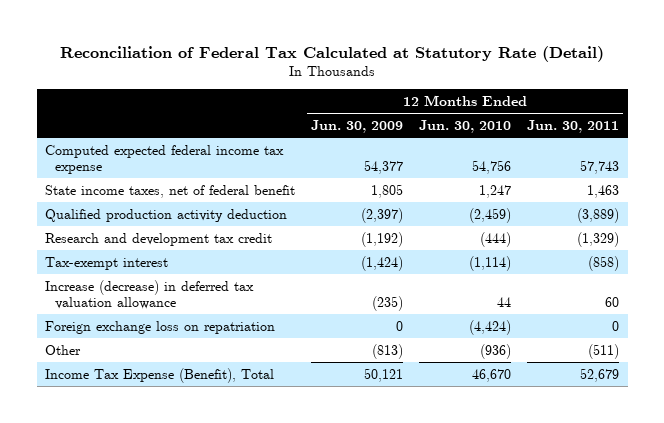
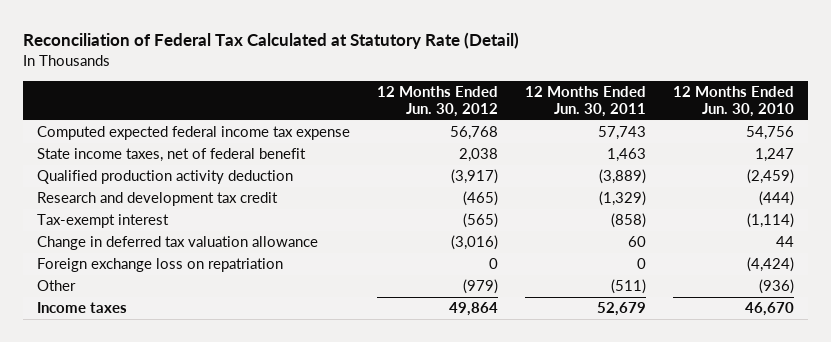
[311,119,404,133] Jun. 30, 2009 -> none
none -> [377,86,499,118] 12 Months Ended Jun. 30, 2012
[44,279,254,309] Increase (decrease) in deferred tax valuation allowance -> [37,236,319,251] Change in deferred tax valuation allowance
[44,367,274,383] Income Tax Expense (Benefit), Total -> [37,302,128,314] Income taxes

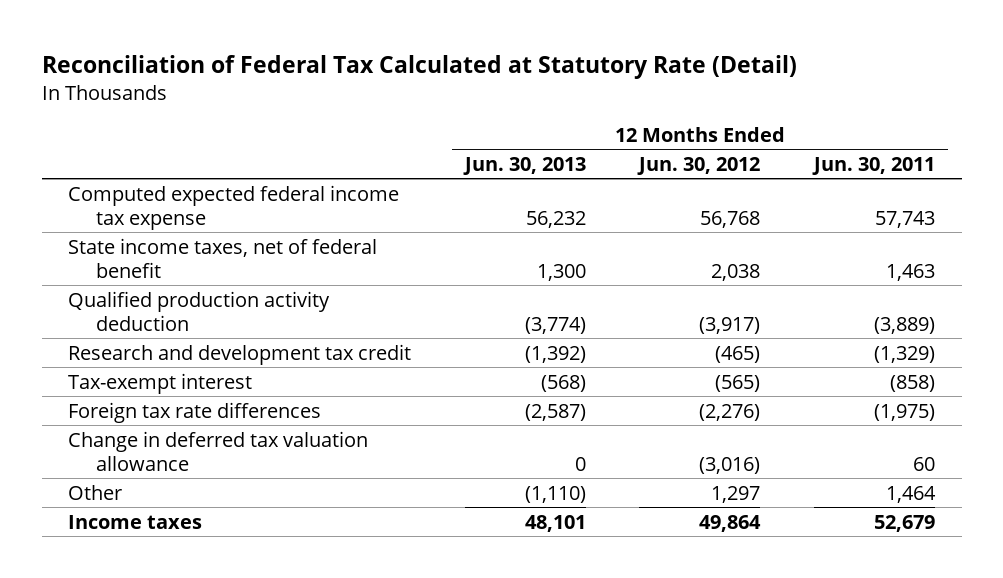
[673,86,795,118] 12 Months Ended Jun. 30, 2010 -> none
none -> [462,156,586,175] Jun. 30, 2013
none -> [68,401,322,423] Foreign tax rate differences
[37,258,284,273] Foreign exchange loss on repatriation -> none
[463,279,499,295] (979) -> [711,485,761,503] 1,297
[611,279,647,295] (511) -> [885,485,936,503] 1,464

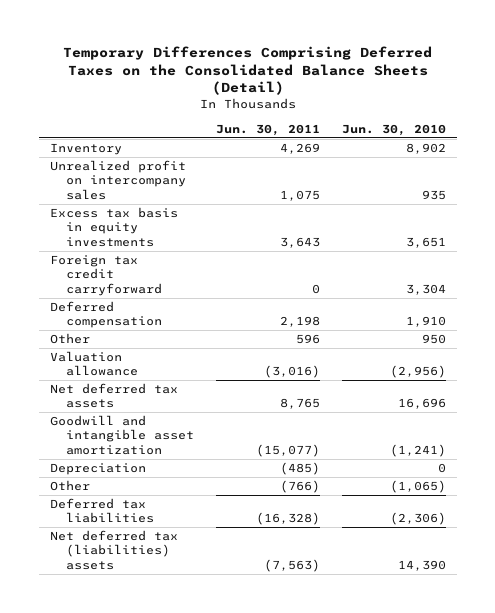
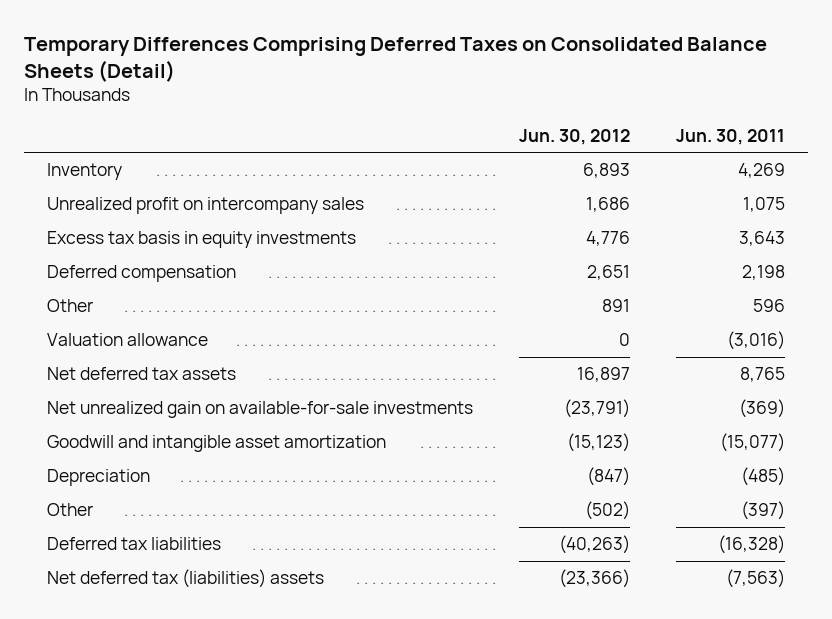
[62,45,432,96] Temporary Differences Comprising Deferred Taxes on the Consolidated Balance Sheets (Detail) -> [24,37,768,82] Temporary Differences Comprising Deferred Taxes on Consolidated Balance Sheets (Detail)
[341,123,446,136] Jun. 30, 2010 -> none
none -> [519,128,631,145] Jun. 30, 2012
[49,255,162,296] Foreign tax credit carryforward -> none
none -> [47,401,474,419] Net unrealized gain on available-for-sale investments
[279,480,320,494] (766) -> [741,501,786,521] (397)

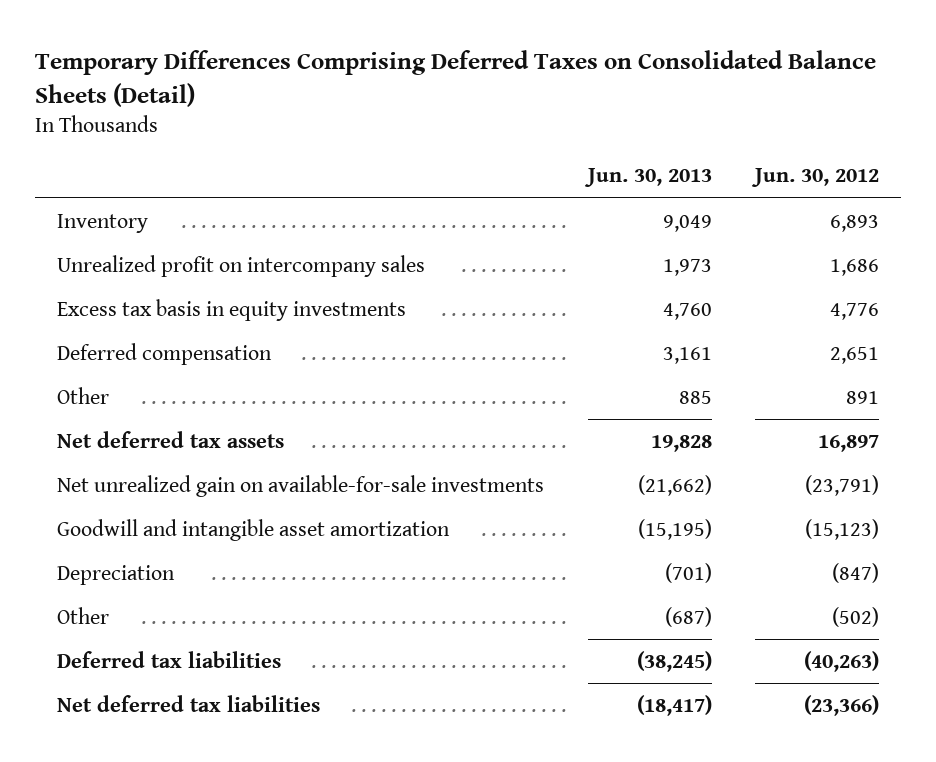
[676,128,786,145] Jun. 30, 2011 -> none
none -> [583,168,712,188] Jun. 30, 2013
[47,333,209,347] Valuation allowance -> none
[47,569,325,589] Net deferred tax (liabilities) assets -> [57,694,321,712] Net deferred tax liabilities

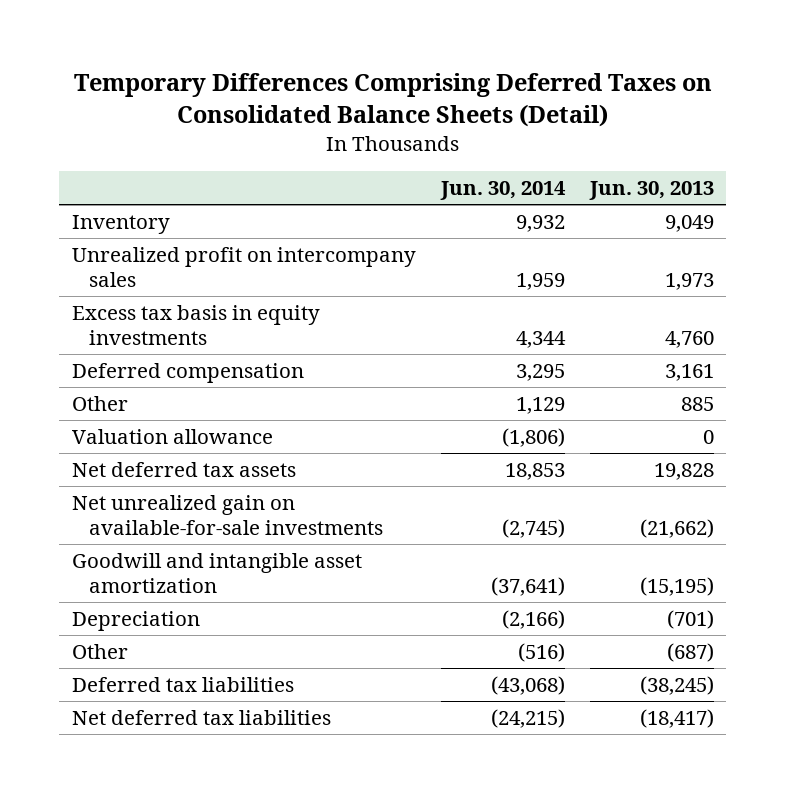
[751,168,880,188] Jun. 30, 2012 -> none
none -> [439,181,566,201] Jun. 30, 2014
none -> [71,428,273,444] Valuation allowance

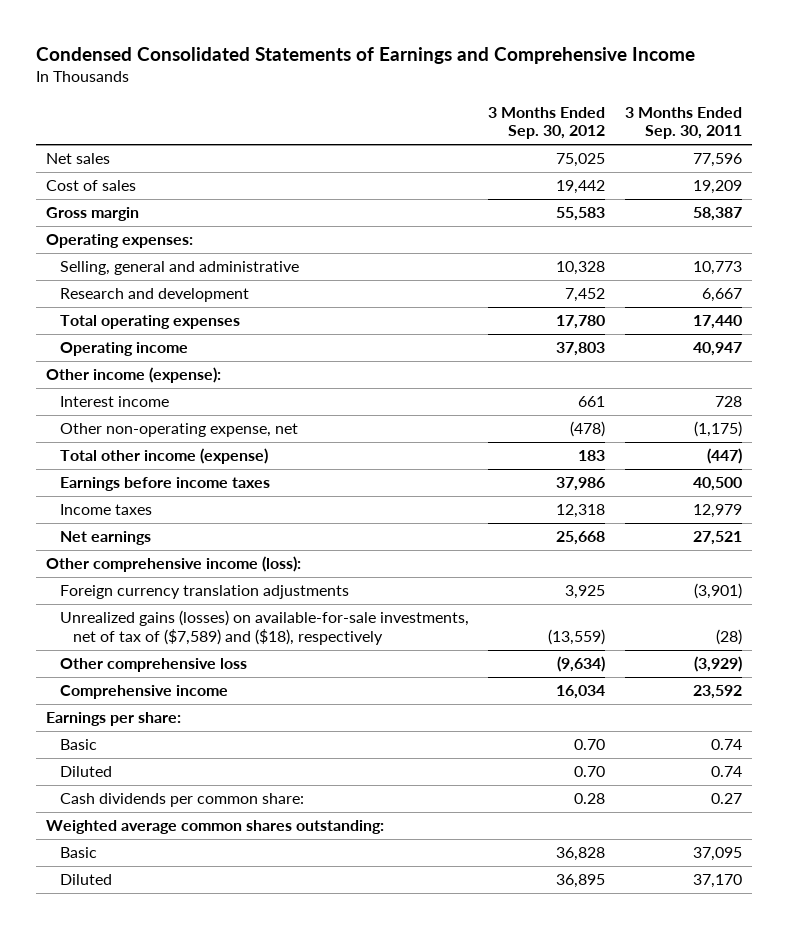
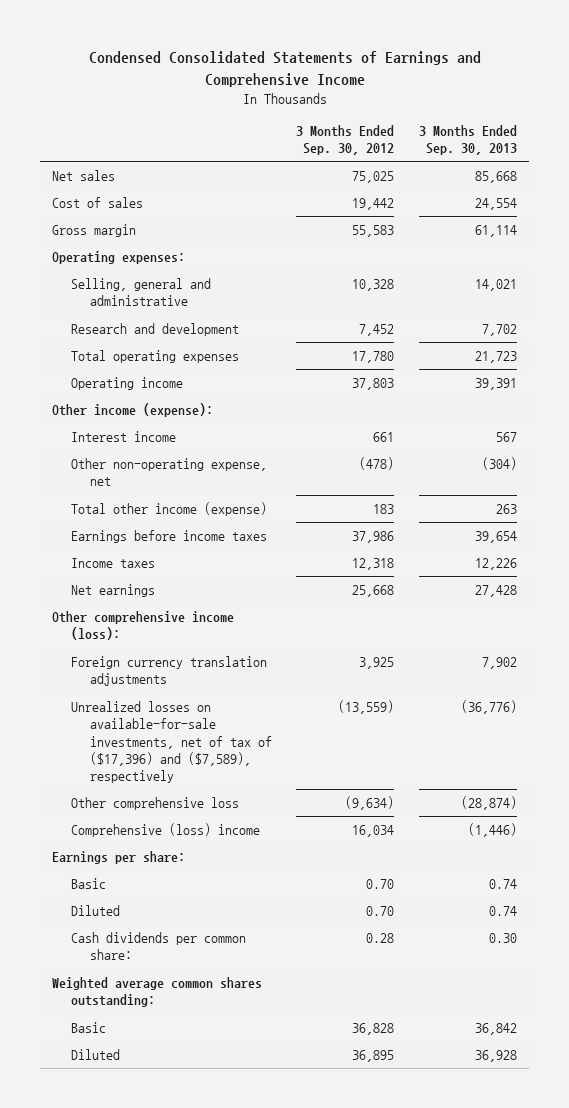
[625,106,743,140] 3 Months Ended Sep. 30, 2011 -> none
none -> [418,124,517,156] 3 Months Ended Sep. 30, 2013
[59,610,469,646] Unrealized gains (losses) on available-for-sale investments, net of tax of ($7,589) and ($18), respectively -> [71,701,272,784] Unrealized losses on available-for-sale investments, net of tax of ($17,396) and ($7,589), respectively
[59,685,228,700] Comprehensive income -> [71,823,261,838] Comprehensive (loss) income

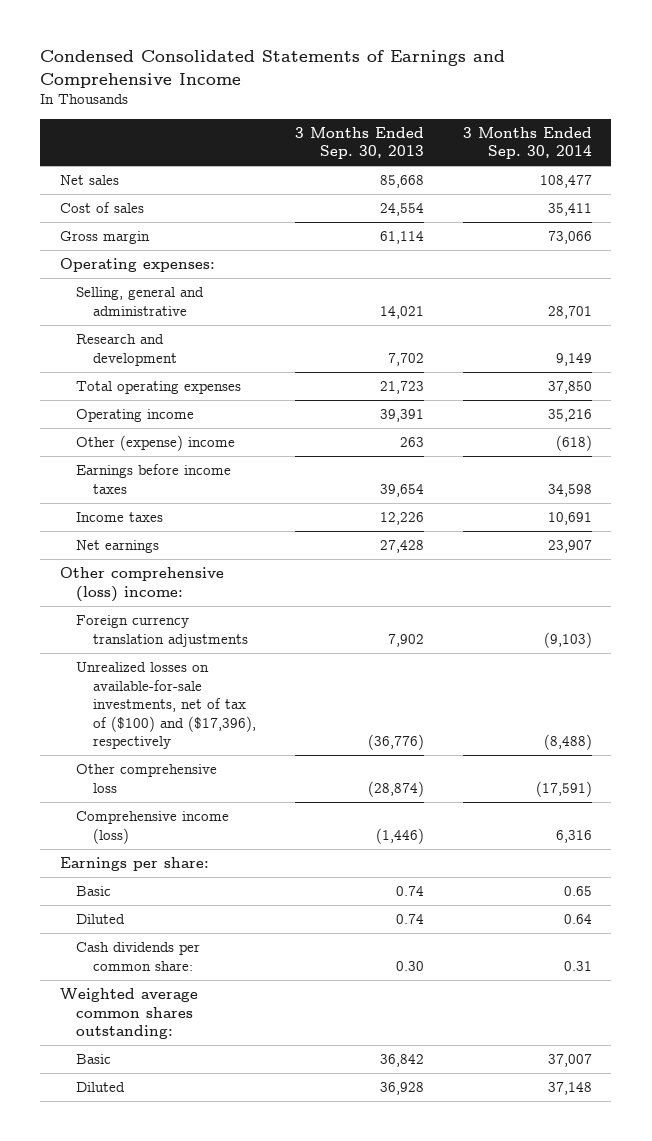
[296,124,395,156] 3 Months Ended Sep. 30, 2012 -> none
none -> [462,126,592,160] 3 Months Ended Sep. 30, 2014
[52,403,214,418] Other income (expense): -> none
[71,431,177,443] Interest income -> none
[71,458,268,487] Other non-operating expense, net -> none
[71,502,268,517] Total other income (expense) -> [76,435,236,452] Other (expense) income
[52,611,235,641] Other comprehensive income (loss): -> [59,567,224,602] Other comprehensive (loss) income:
[71,701,272,784] Unrealized losses on available-for-sale investments, net of tax of ($17,396) and ($7,589), respectively -> [76,662,256,749] Unrealized losses on available-for-sale investments, net of tax of ($100) and ($17,396), respectively
[71,823,261,838] Comprehensive (loss) income -> [76,811,230,844] Comprehensive income (loss)

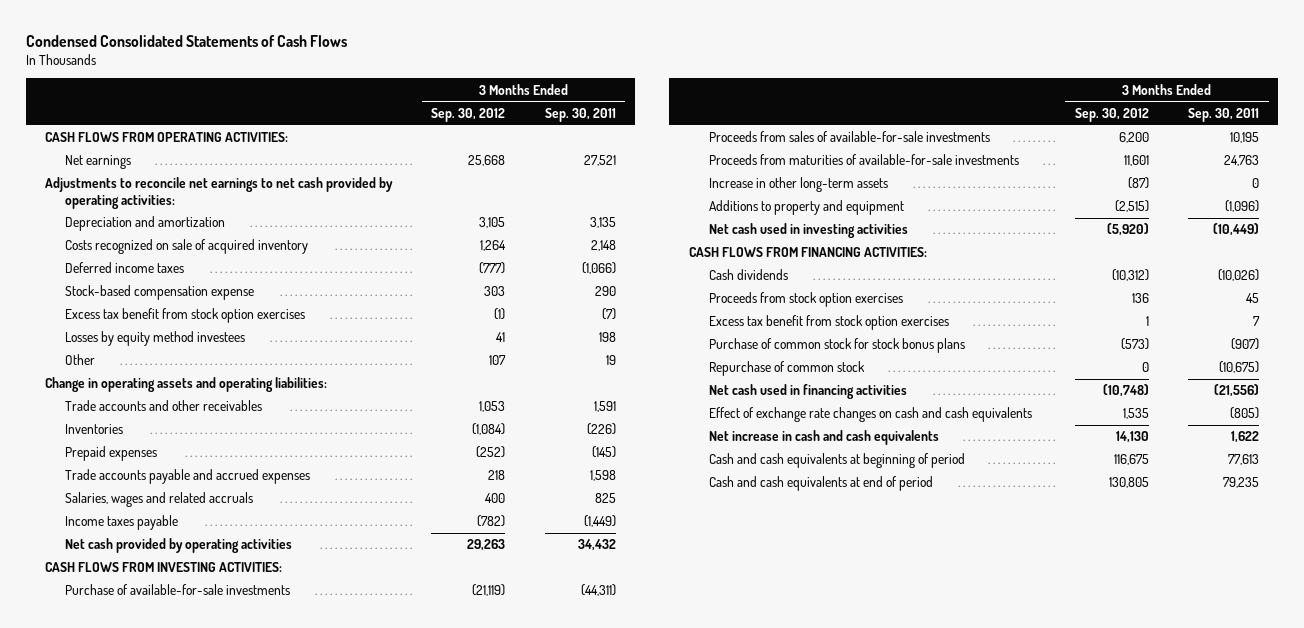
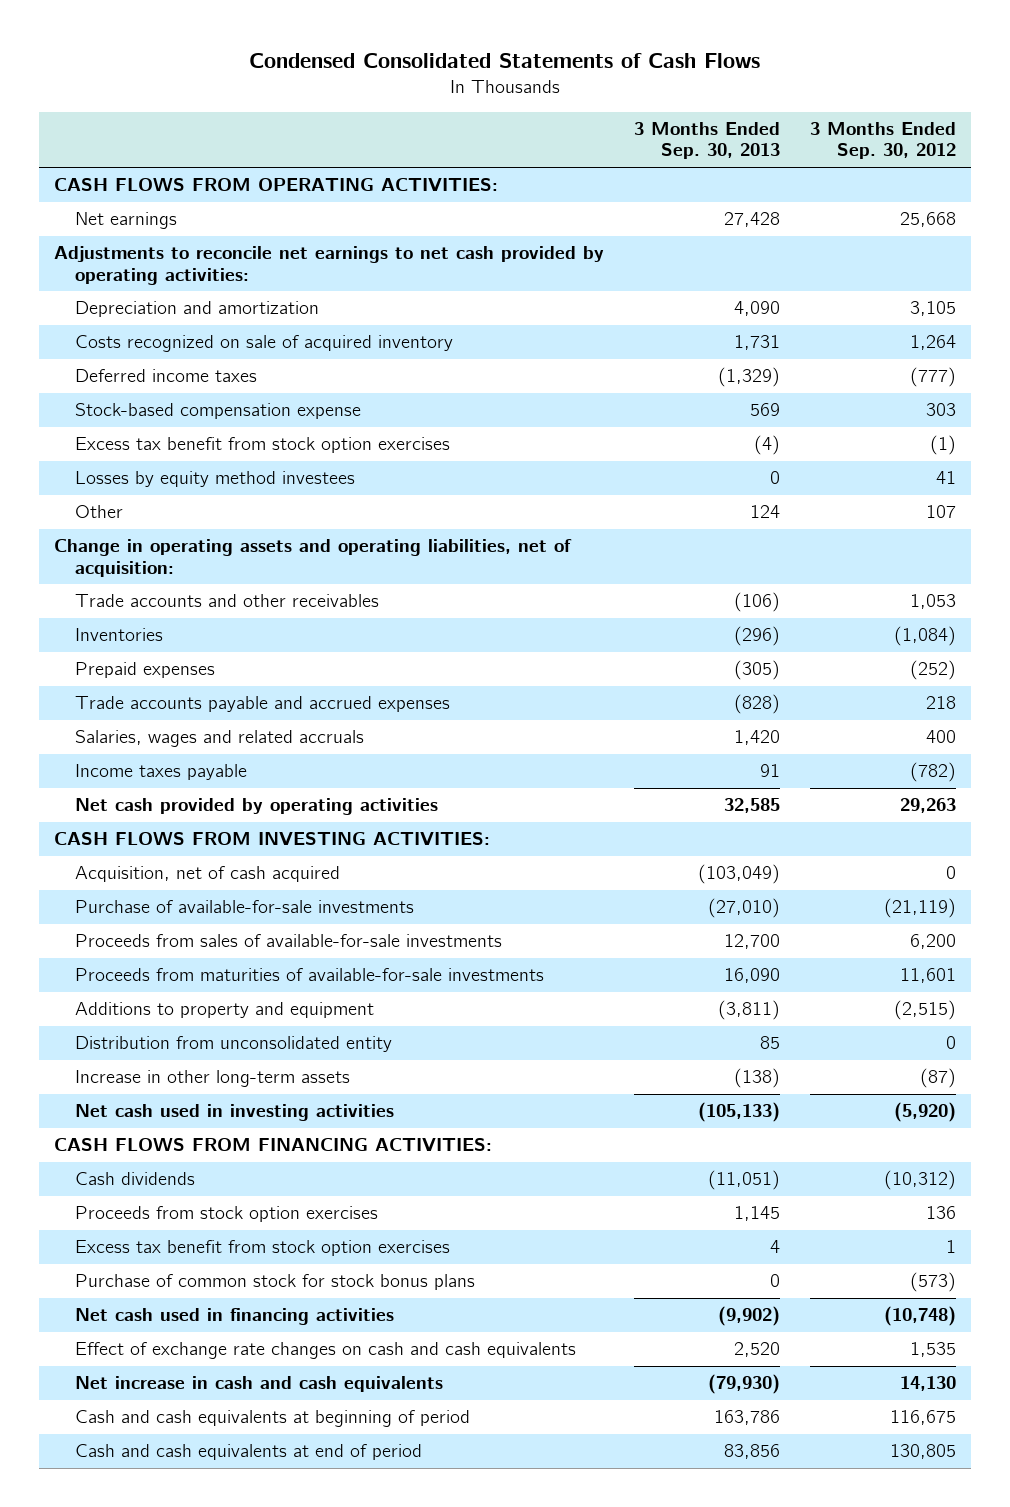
[544,107,616,122] Sep. 30, 2011 -> none
none -> [633,121,780,160] 3 Months Ended Sep. 30, 2013
[45,377,328,393] Change in operating assets and operating liabilities: -> [53,539,572,577] Change in operating assets and operating liabilities, net of acquisition:
none -> [74,866,340,883] Acquisition, net of cash acquired
none -> [74,1036,392,1053] Distribution from unconsolidated entity
[708,177,888,193] Increase in other long-term assets -> [74,1070,350,1088] Increase in other long-term assets
[708,361,865,377] Repurchase of common stock -> none

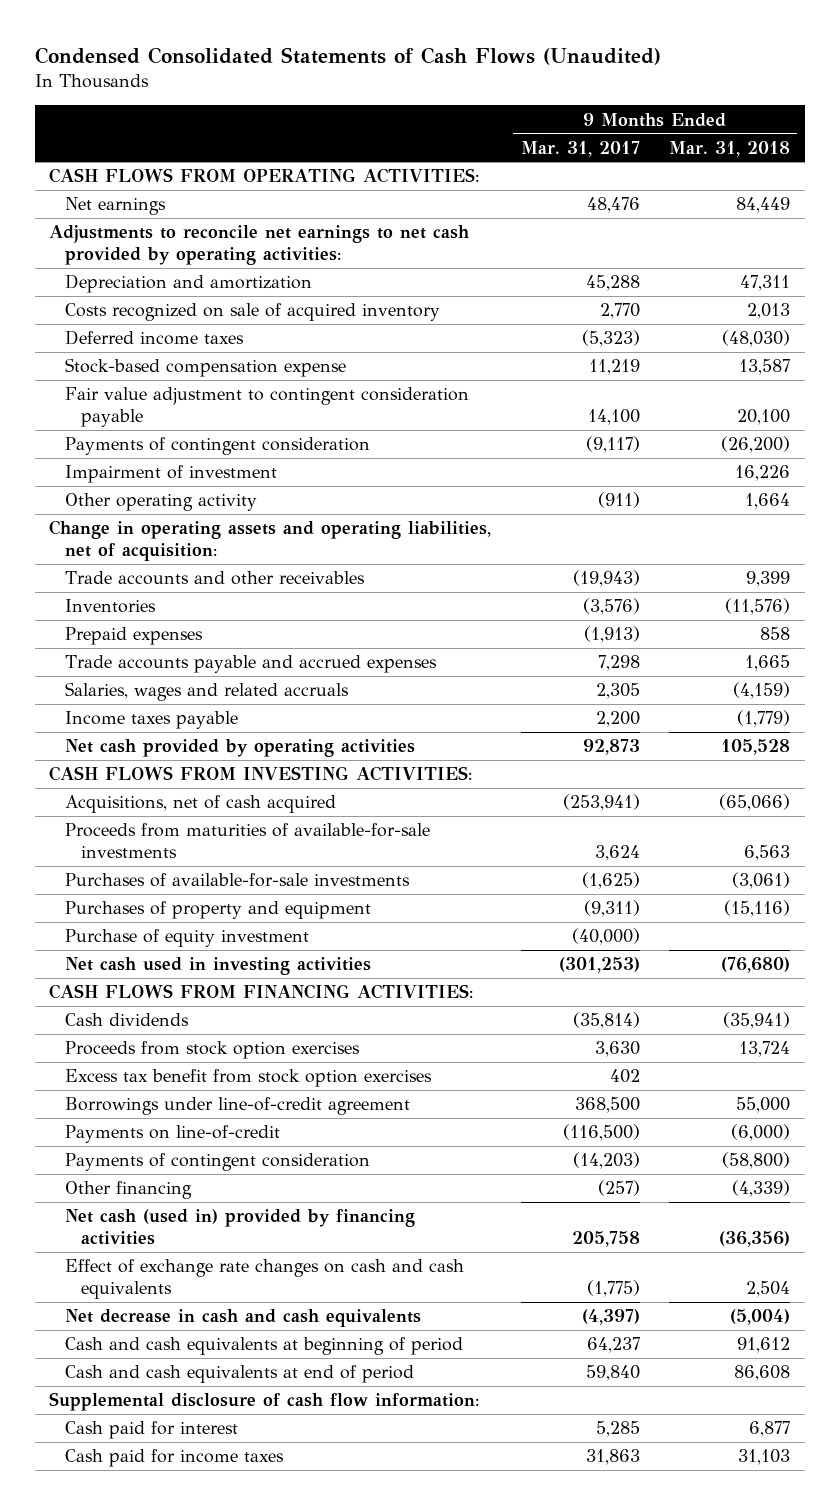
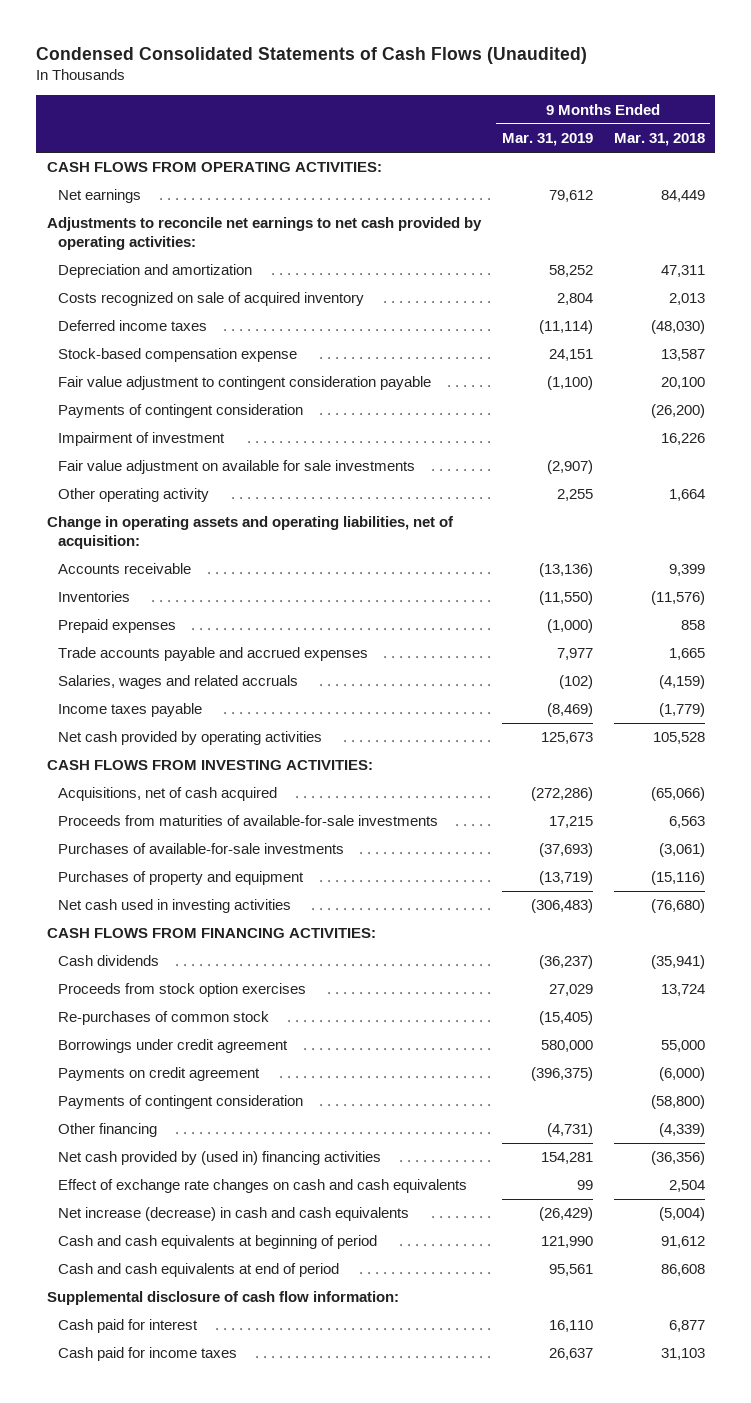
[520,140,640,157] Mar. 31, 2017 -> none
none -> [501,133,593,147] Mar. 31, 2019
none -> [57,460,415,475] Fair value adjustment on available for sale investments
[64,571,365,586] Trade accounts and other receivables -> [57,563,191,575] Accounts receivable
[64,929,309,948] Purchase of equity investment -> none
[64,1069,432,1088] Excess tax benefit from stock option exercises -> none
none -> [57,1011,269,1026] Re-purchases of common stock
[64,1097,410,1116] Borrowings under line-of-credit agreement -> [57,1039,288,1054] Borrowings under credit agreement
[64,1125,280,1144] Payments on line-of-credit -> [57,1067,260,1082] Payments on credit agreement
[64,1209,415,1246] Net cash (used in) provided by financing activities -> [57,1151,381,1166] Net cash provided by (used in) financing activities
[64,1309,421,1328] Net decrease in cash and cash equivalents -> [57,1207,409,1222] Net increase (decrease) in cash and cash equivalents

